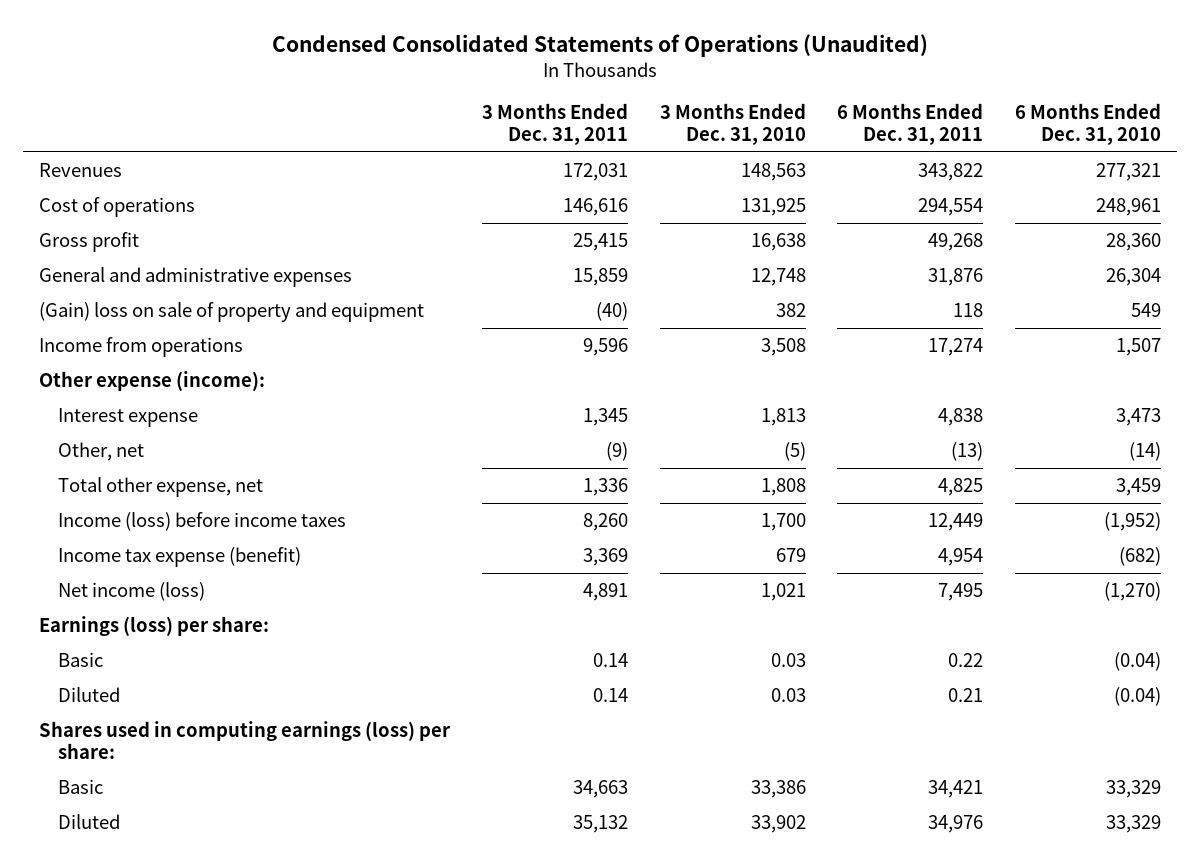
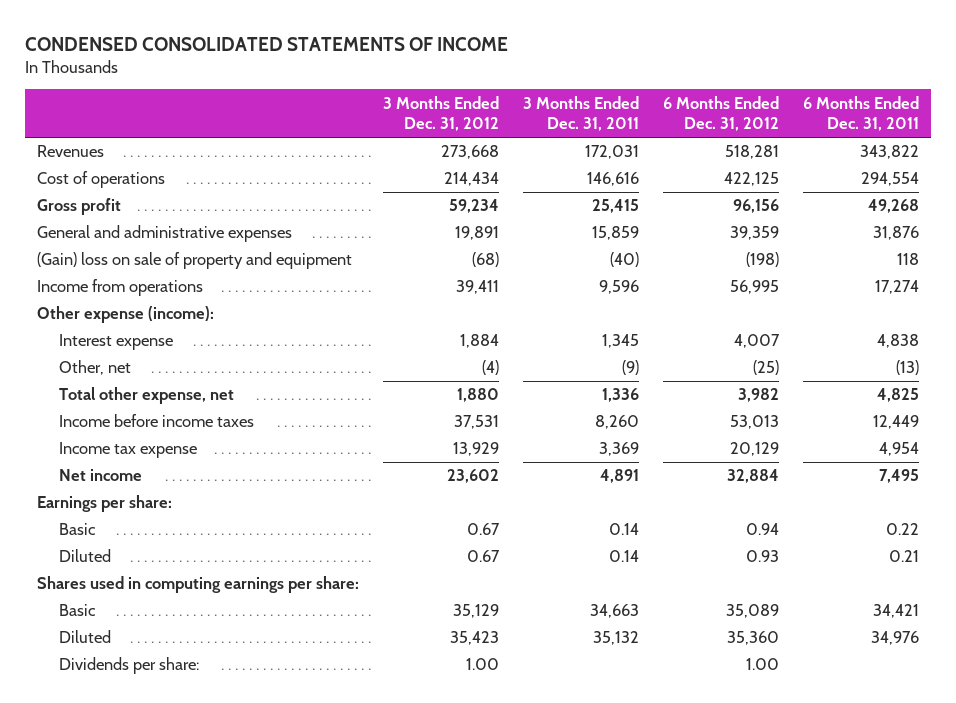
[272,33,929,57] Condensed Consolidated Statements of Operations (Unaudited) -> [25,36,509,51] CONDENSED CONSOLIDATED STATEMENTS OF INCOME
[659,103,806,146] 3 Months Ended Dec. 31, 2010 -> none
[1015,103,1162,146] 6 Months Ended Dec. 31, 2010 -> none
none -> [383,95,500,132] 3 Months Ended Dec. 31, 2012
none -> [663,95,780,132] 6 Months Ended Dec. 31, 2012
[57,512,346,532] Income (loss) before income taxes -> [59,414,255,428] Income before income taxes
[57,547,301,568] Income tax expense (benefit) -> [59,442,198,459] Income tax expense
[57,582,205,602] Net income (loss) -> [59,469,143,482] Net income
[38,616,269,637] Earnings (loss) per share: -> [37,495,173,513] Earnings per share:
[38,721,451,760] Shares used in computing earnings (loss) per share: -> [37,576,360,594] Shares used in computing earnings per share:
none -> [59,657,200,675] Dividends per share:

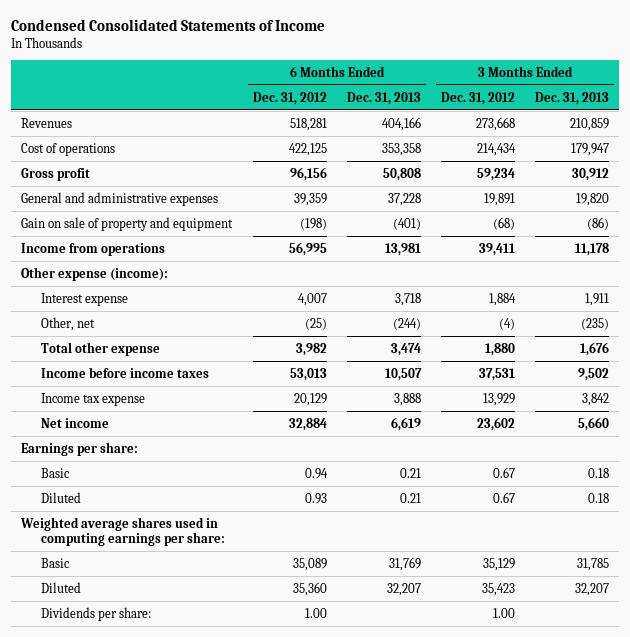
[25,36,509,51] CONDENSED CONSOLIDATED STATEMENTS OF INCOME -> [11,18,326,31] Condensed Consolidated Statements of Income
[523,95,640,132] 3 Months Ended Dec. 31, 2011 -> none
[803,95,920,132] 6 Months Ended Dec. 31, 2011 -> none
none -> [346,91,421,105] Dec. 31, 2013
none -> [534,91,609,105] Dec. 31, 2013
[37,252,353,270] (Gain) loss on sale of property and equipment -> [21,216,234,231] Gain on sale of property and equipment
[59,387,235,405] Total other expense, net -> [41,341,161,356] Total other expense
[37,576,360,594] Shares used in computing earnings per share: -> [20,516,226,547] Weighted average shares used in computing earnings per share:

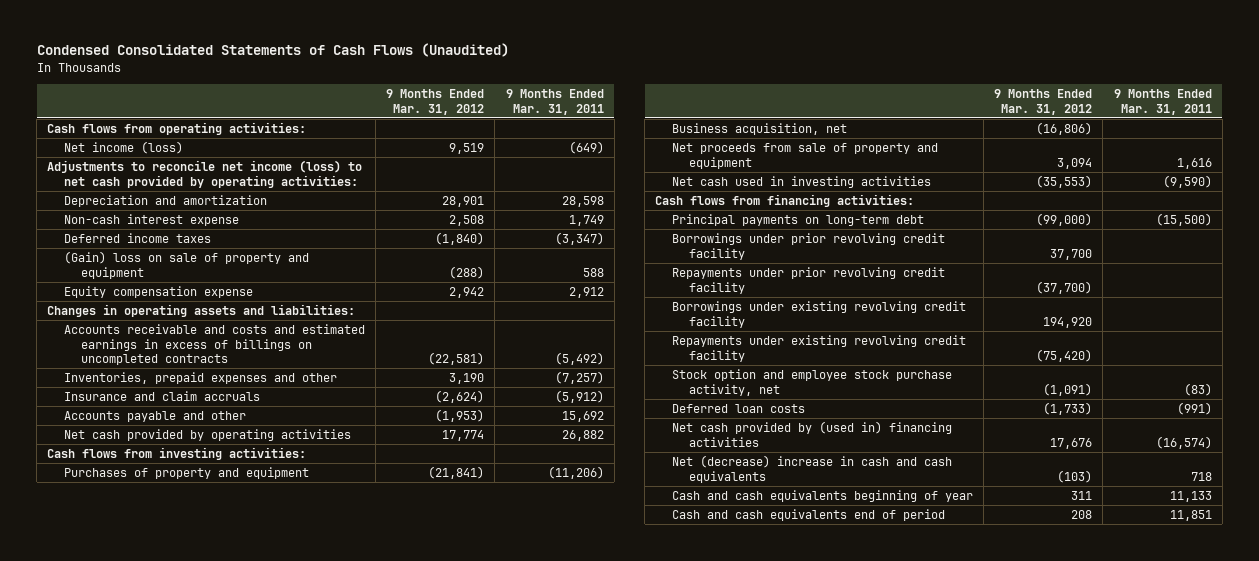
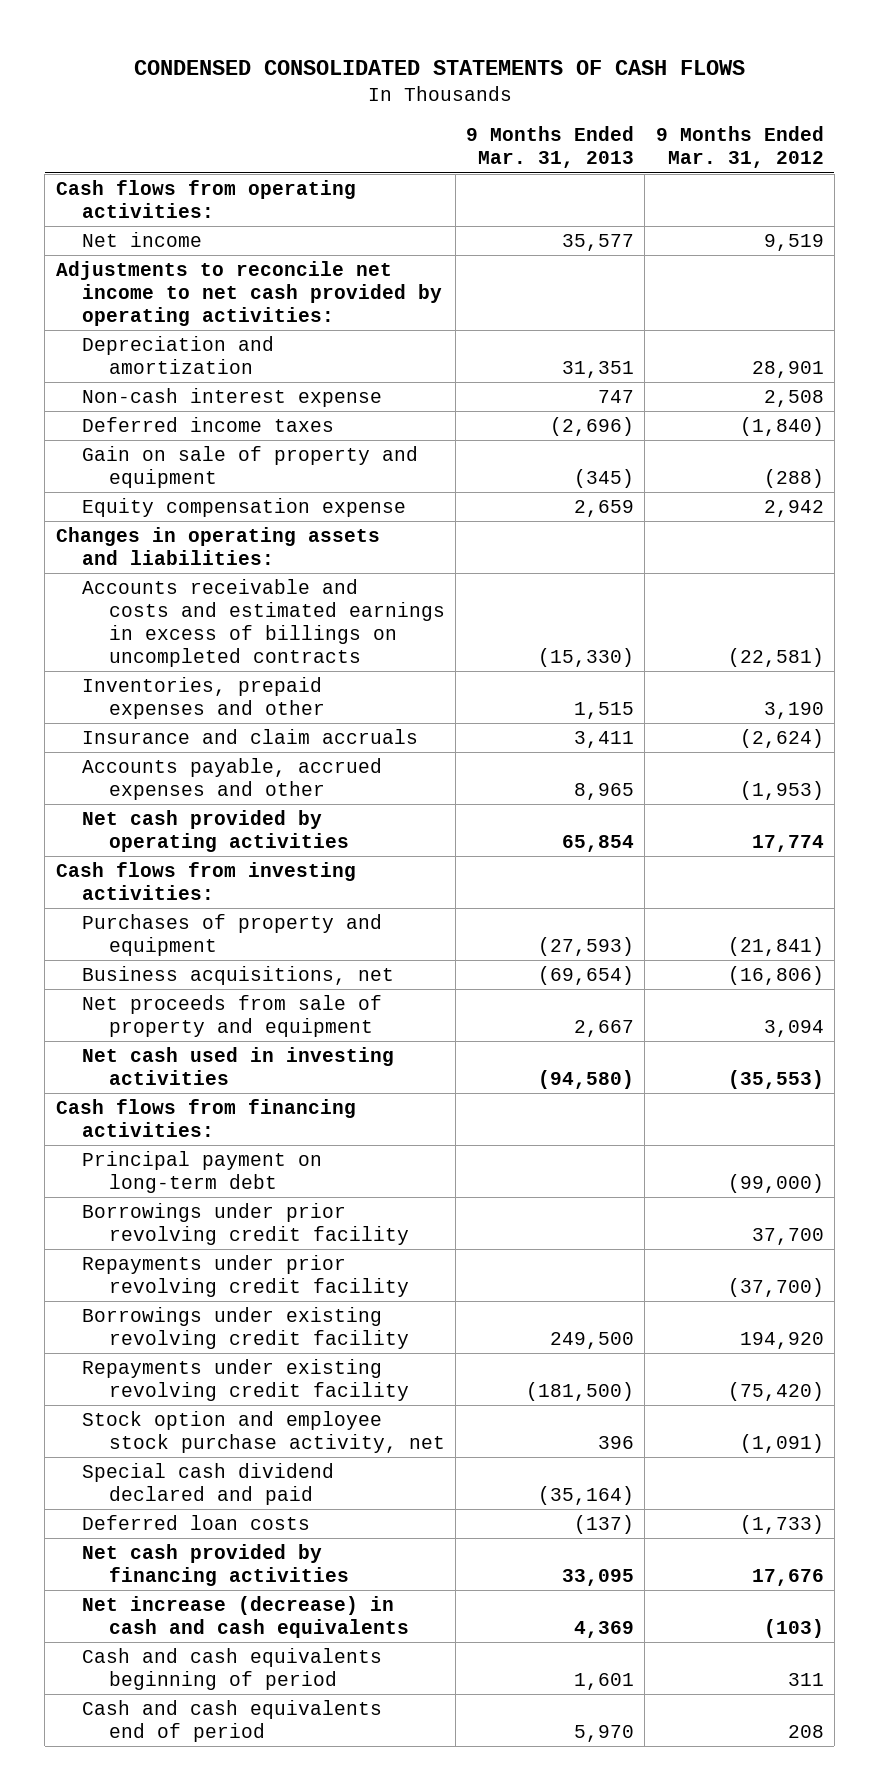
[36,43,509,58] Condensed Consolidated Statements of Cash Flows (Unaudited) -> [133,59,745,75] CONDENSED CONSOLIDATED STATEMENTS OF CASH FLOWS
[505,88,604,115] 9 Months Ended Mar. 31, 2011 -> none
none -> [466,126,635,169] 9 Months Ended Mar. 31, 2013
[63,140,183,154] Net income (loss) -> [82,232,203,248] Net income
[47,159,363,188] Adjustments to reconcile net income (loss) to net cash provided by operating activities: -> [55,261,443,327] Adjustments to reconcile net income to net cash provided by operating activities:
[63,250,309,279] (Gain) loss on sale of property and equipment -> [82,446,419,489] Gain on sale of property and equipment
[63,410,246,422] Accounts payable and other -> [82,758,383,801] Accounts payable, accrued expenses and other
[671,122,847,135] Business acquisition, net -> [82,966,395,986] Business acquisitions, net
[671,213,924,226] Principal payments on long-term debt -> [82,1151,323,1194] Principal payment on long-term debt
none -> [82,1463,335,1506] Special cash dividend declared and paid
[671,420,952,447] Net cash provided by (used in) financing activities -> [82,1544,349,1587] Net cash provided by financing activities
[671,454,952,483] Net (decrease) increase in cash and cash equivalents -> [82,1596,409,1639] Net increase (decrease) in cash and cash equivalents
[671,489,973,502] Cash and cash equivalents beginning of year -> [82,1648,383,1691] Cash and cash equivalents beginning of period

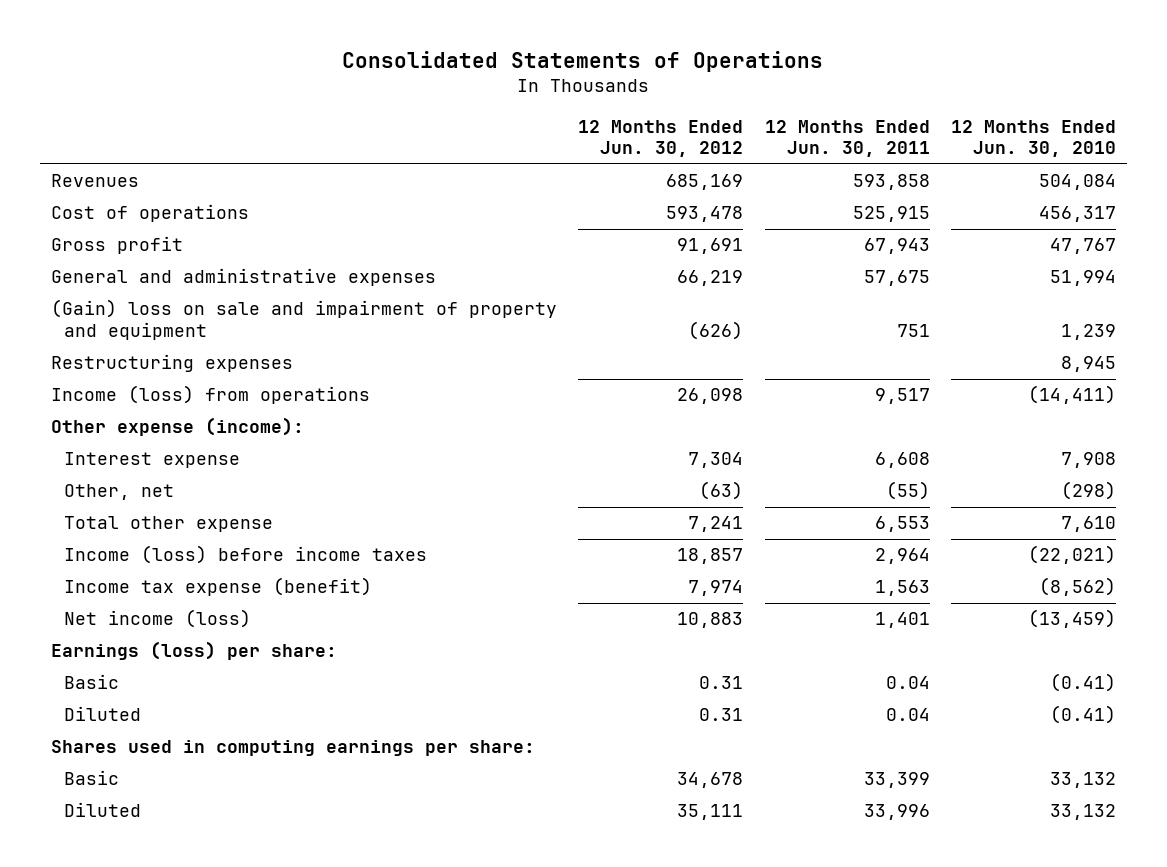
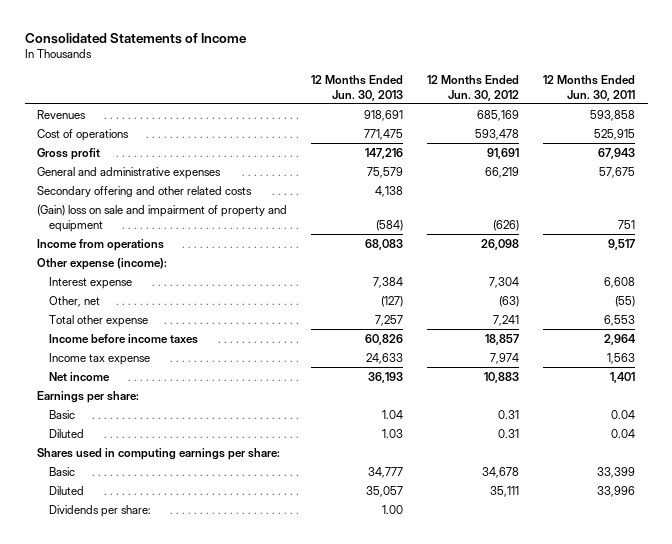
[342,50,824,72] Consolidated Statements of Operations -> [24,32,247,44] Consolidated Statements of Income
[951,119,1117,158] 12 Months Ended Jun. 30, 2010 -> none
none -> [311,74,404,101] 12 Months Ended Jun. 30, 2013
none -> [36,185,252,197] Secondary offering and other related costs
[50,354,293,373] Restructuring expenses -> none
[50,385,370,405] Income (loss) from operations -> [36,238,164,251] Income from operations
[64,545,428,565] Income (loss) before income taxes -> [48,333,198,344] Income before income taxes
[64,577,373,597] Income tax expense (benefit) -> [48,352,150,365] Income tax expense
[64,609,252,629] Net income (loss) -> [48,371,110,381] Net income
[50,641,337,661] Earnings (loss) per share: -> [36,390,139,403] Earnings per share:
none -> [48,504,151,517] Dividends per share:

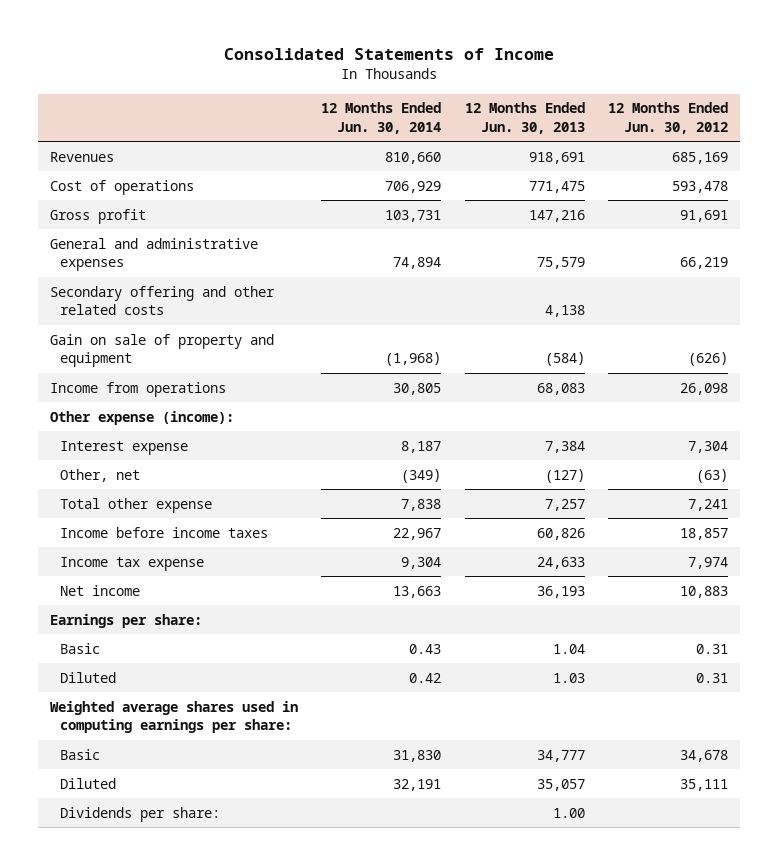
[543,74,636,101] 12 Months Ended Jun. 30, 2011 -> none
none -> [321,102,442,134] 12 Months Ended Jun. 30, 2014
[36,204,287,232] (Gain) loss on sale and impairment of property and equipment -> [49,333,274,368] Gain on sale of property and equipment
[36,447,280,460] Shares used in computing earnings per share: -> [49,700,298,734] Weighted average shares used in computing earnings per share:

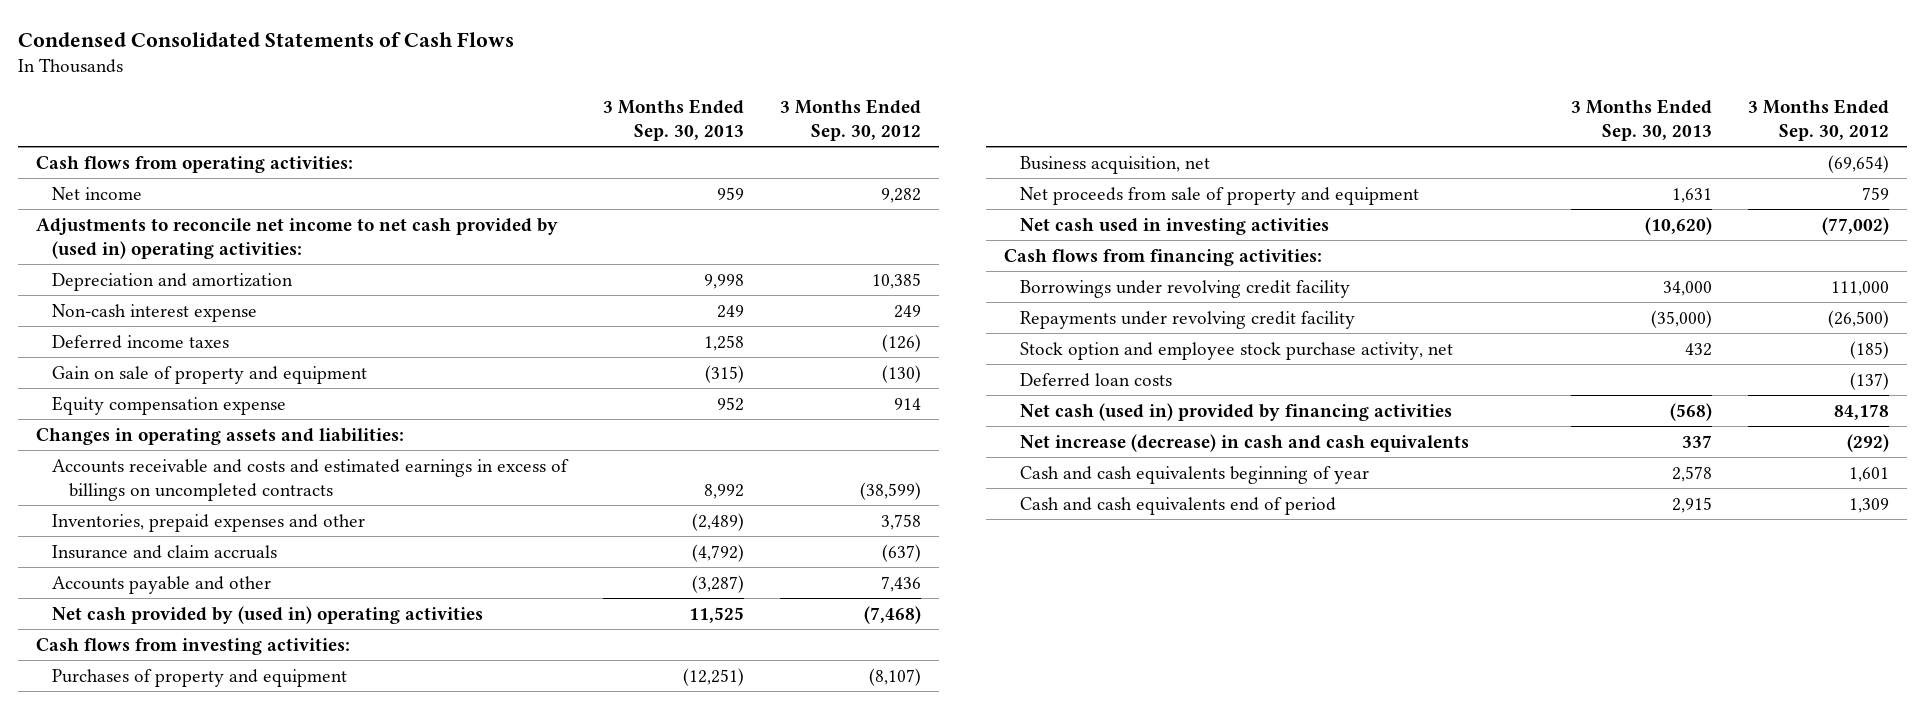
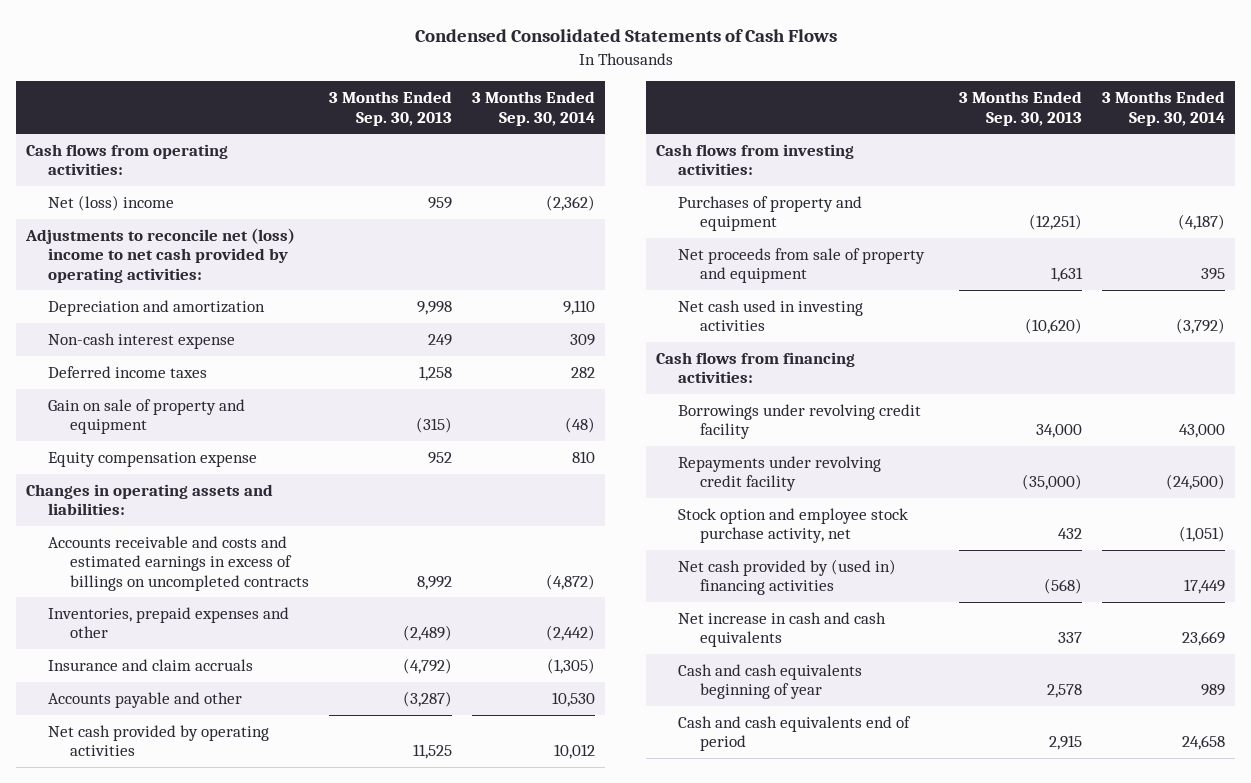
[780,98,922,141] 3 Months Ended Sep. 30, 2012 -> none
none -> [471,91,595,126] 3 Months Ended Sep. 30, 2014
[52,186,143,200] Net income -> [48,194,175,211] Net (loss) income
[35,217,558,259] Adjustments to reconcile net income to net cash provided by (used in) operating activities: -> [25,227,296,283] Adjustments to reconcile net (loss) income to net cash provided by operating activities:
[52,605,484,624] Net cash provided by (used in) operating activities -> [48,724,270,757] Net cash provided by operating activities
[1020,155,1211,174] Business acquisition, net -> none
[1020,372,1173,387] Deferred loan costs -> none
[1020,402,1453,421] Net cash (used in) provided by financing activities -> [678,558,897,596] Net cash provided by (used in) financing activities
[1020,433,1470,452] Net increase (decrease) in cash and cash equivalents -> [678,611,887,648] Net increase in cash and cash equivalents

